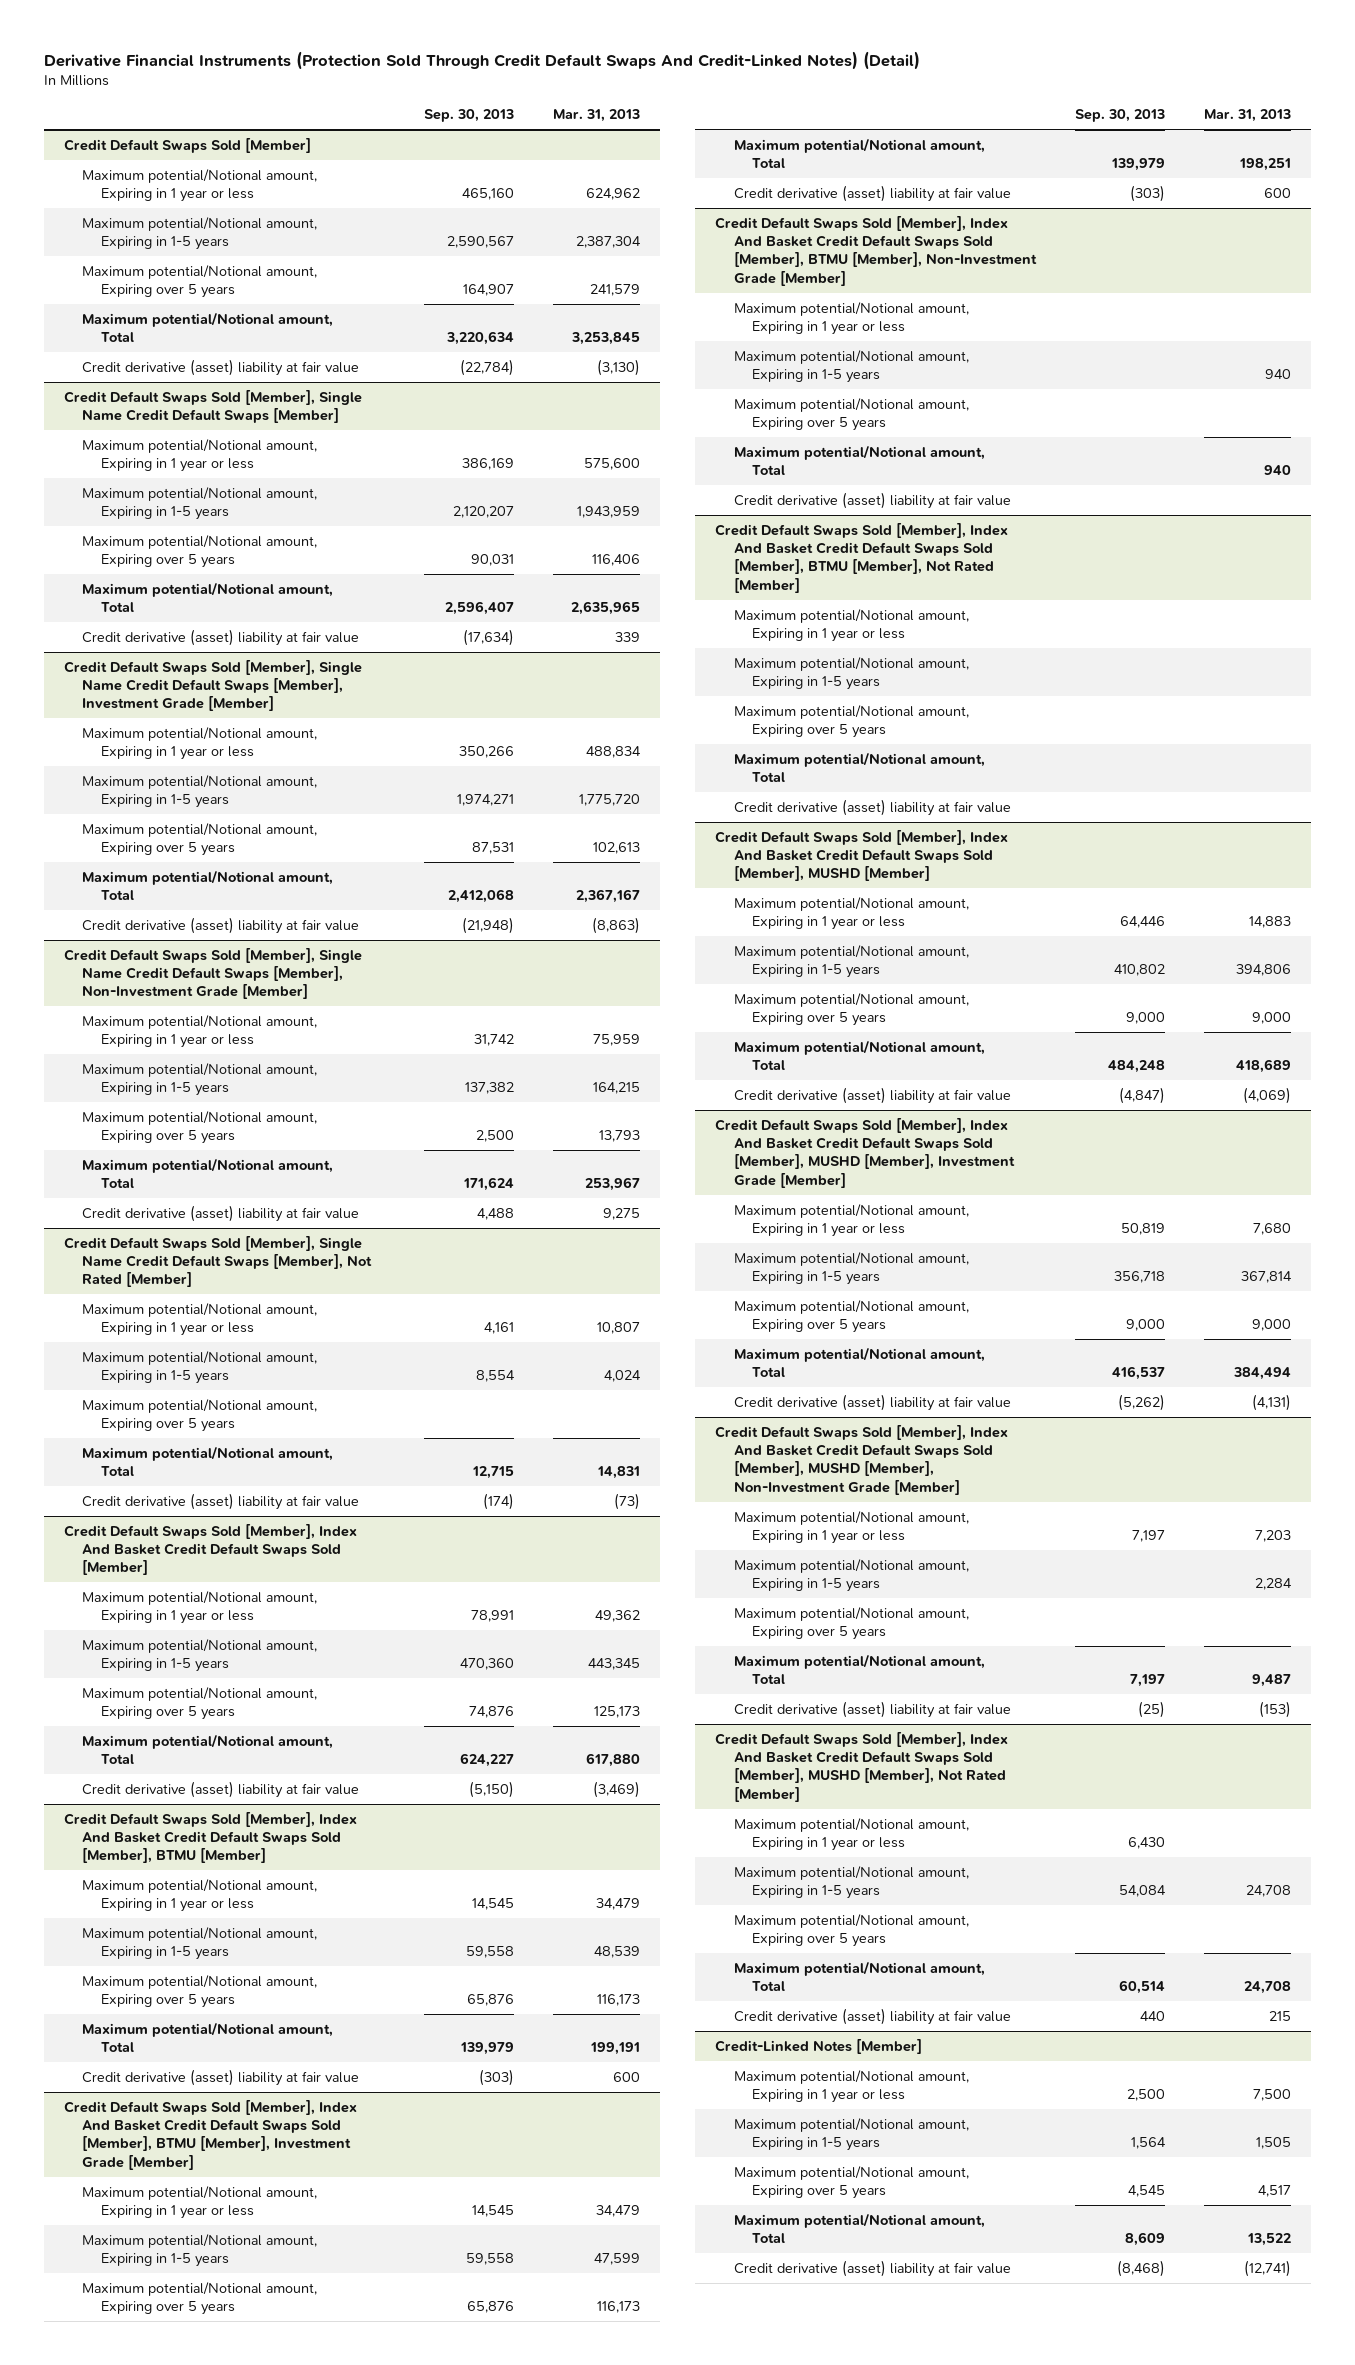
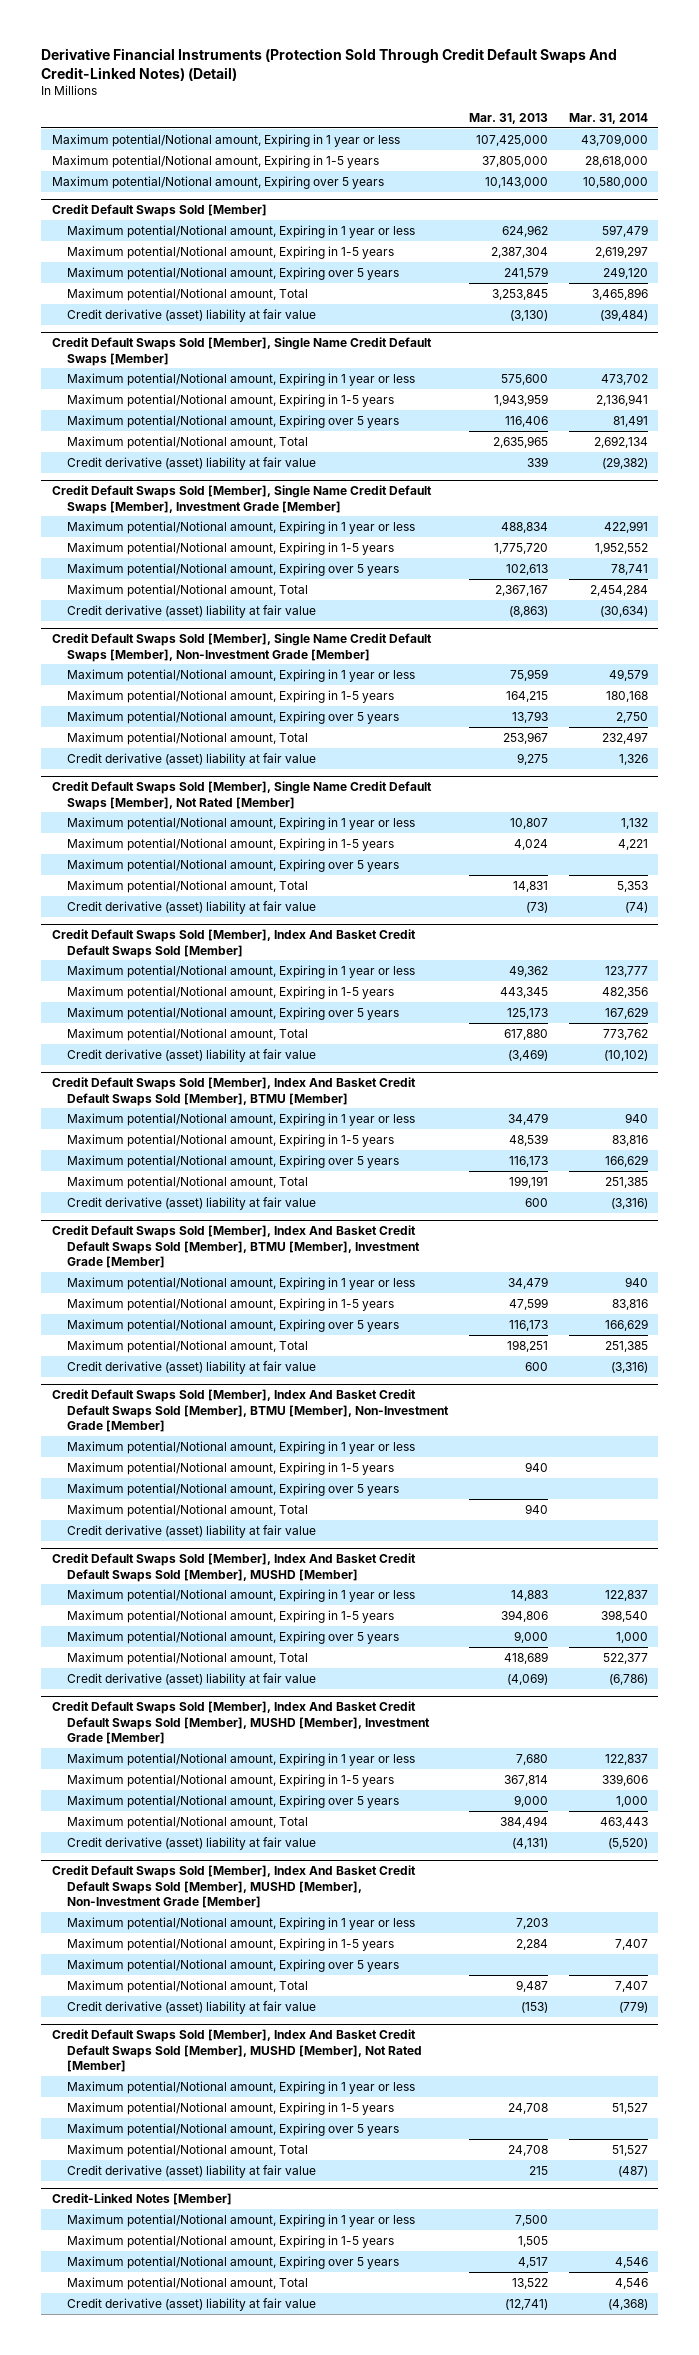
[423,109,514,123] Sep. 30, 2013 -> none
none -> [568,113,648,125] Mar. 31, 2014
none -> [51,133,400,147] Maximum potential/Notional amount, Expiring in 1 year or less
none -> [51,154,379,168] Maximum potential/Notional amount, Expiring in 1-5 years
none -> [51,175,384,189] Maximum potential/Notional amount, Expiring over 5 years
[714,522,1008,593] Credit Default Swaps Sold [Member], Index And Basket Credit Default Swaps Sold [Member], BTMU [Member], Not Rated [Member] -> none
[733,608,969,643] Maximum potential/Notional amount, Expiring in 1 year or less -> none
[733,656,969,691] Maximum potential/Notional amount, Expiring in 1-5 years -> none
[733,704,969,739] Maximum potential/Notional amount, Expiring over 5 years -> none
[733,751,985,783] Maximum potential/Notional amount, Total -> none
[733,798,1011,816] Credit derivative (asset) liability at fair value -> none

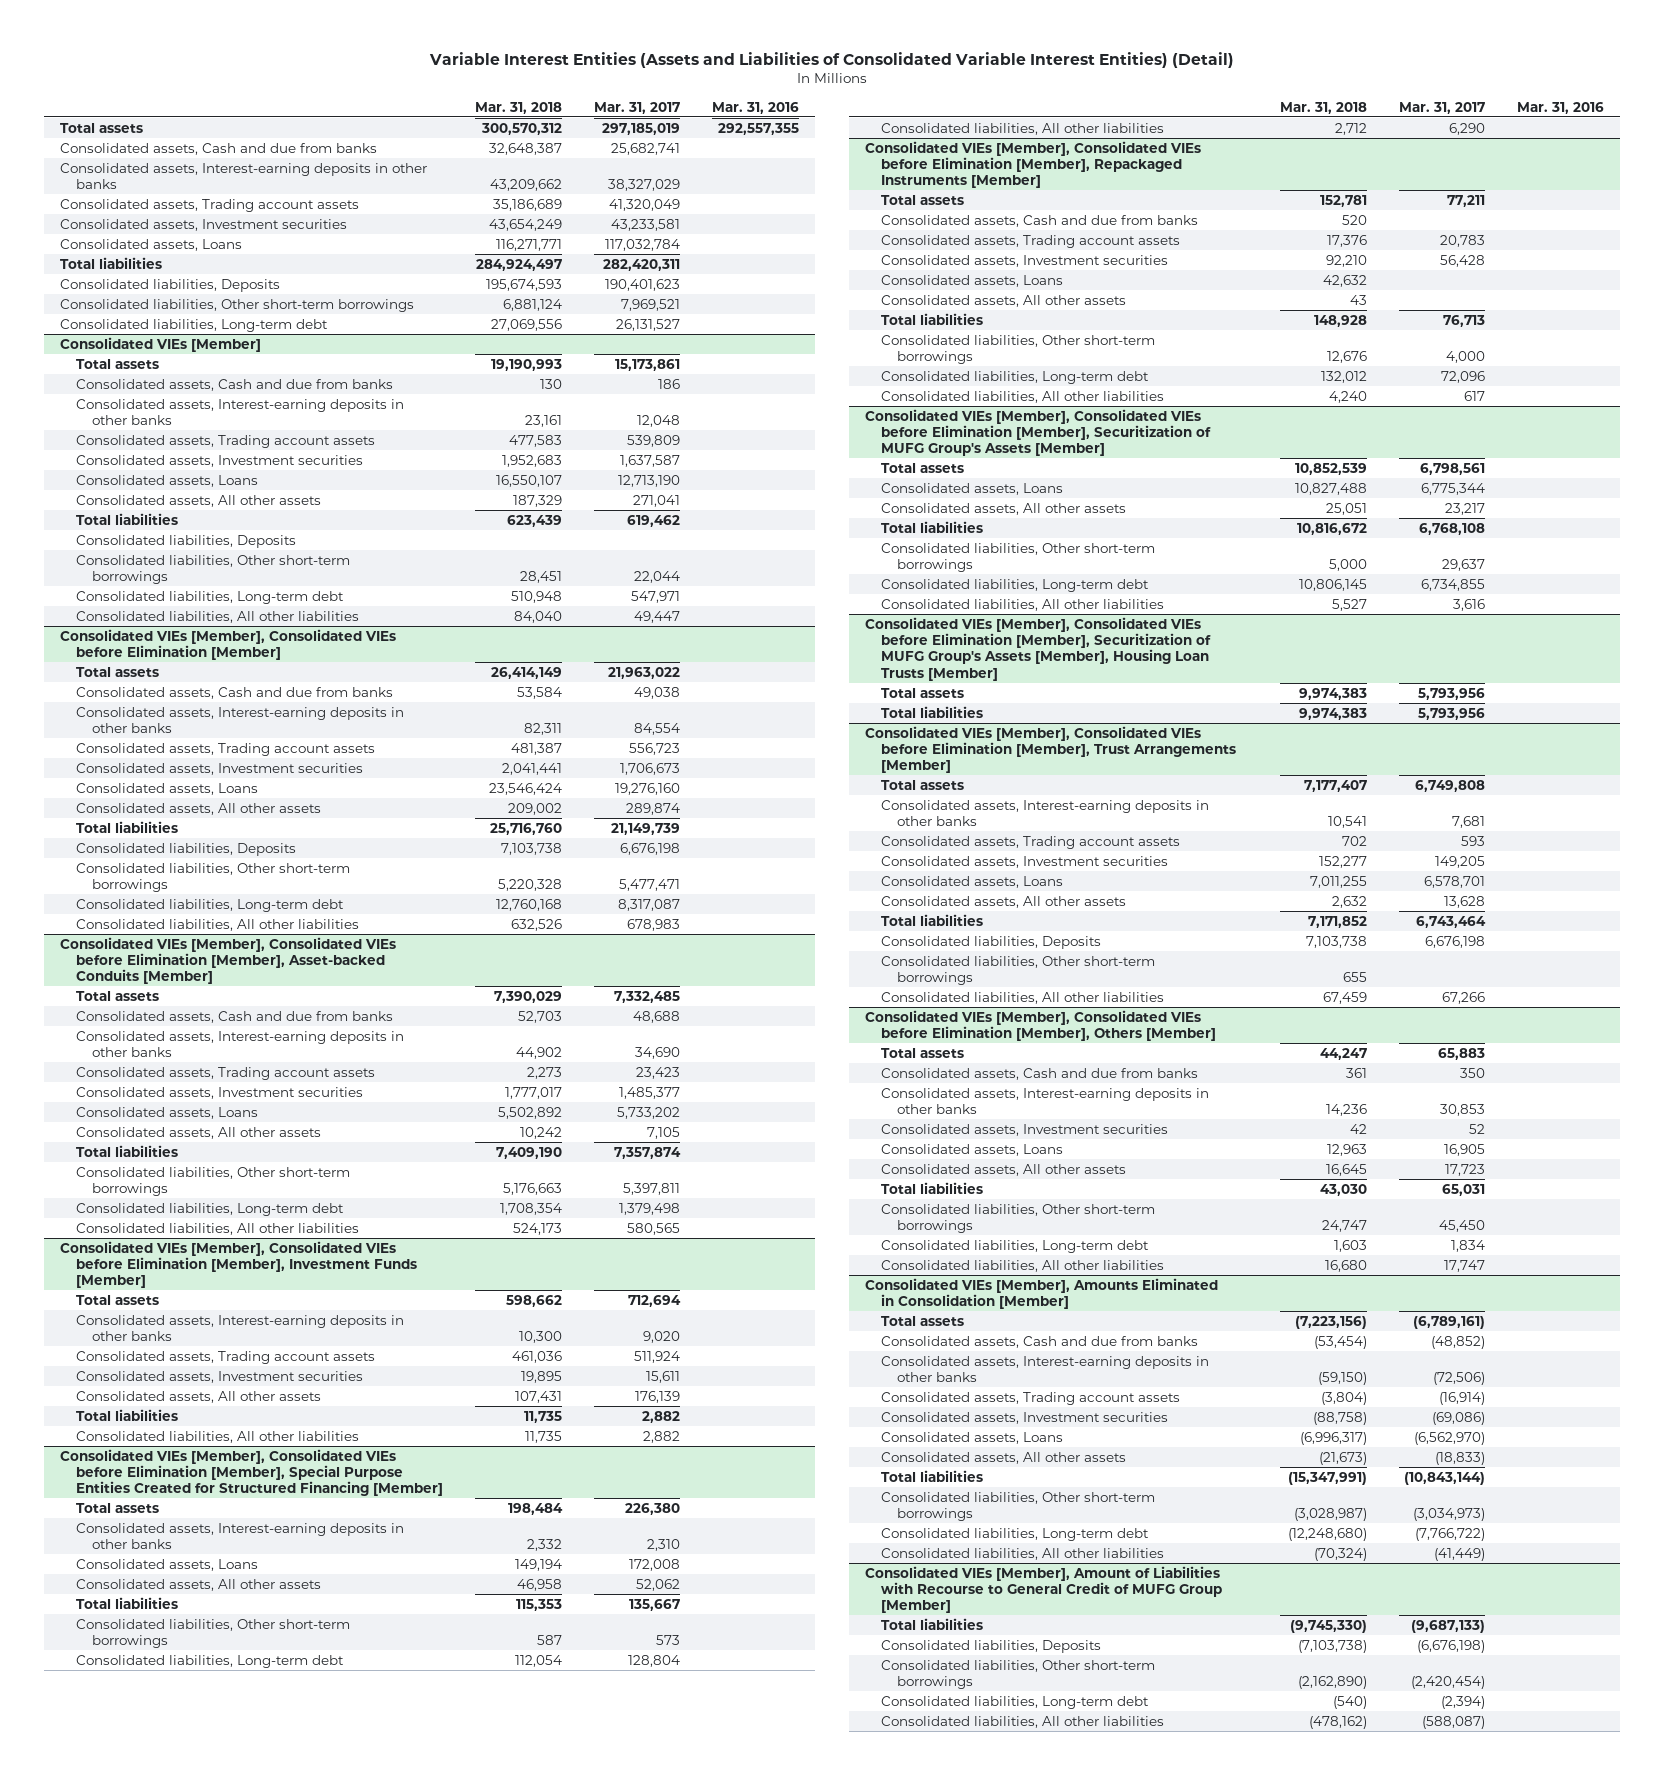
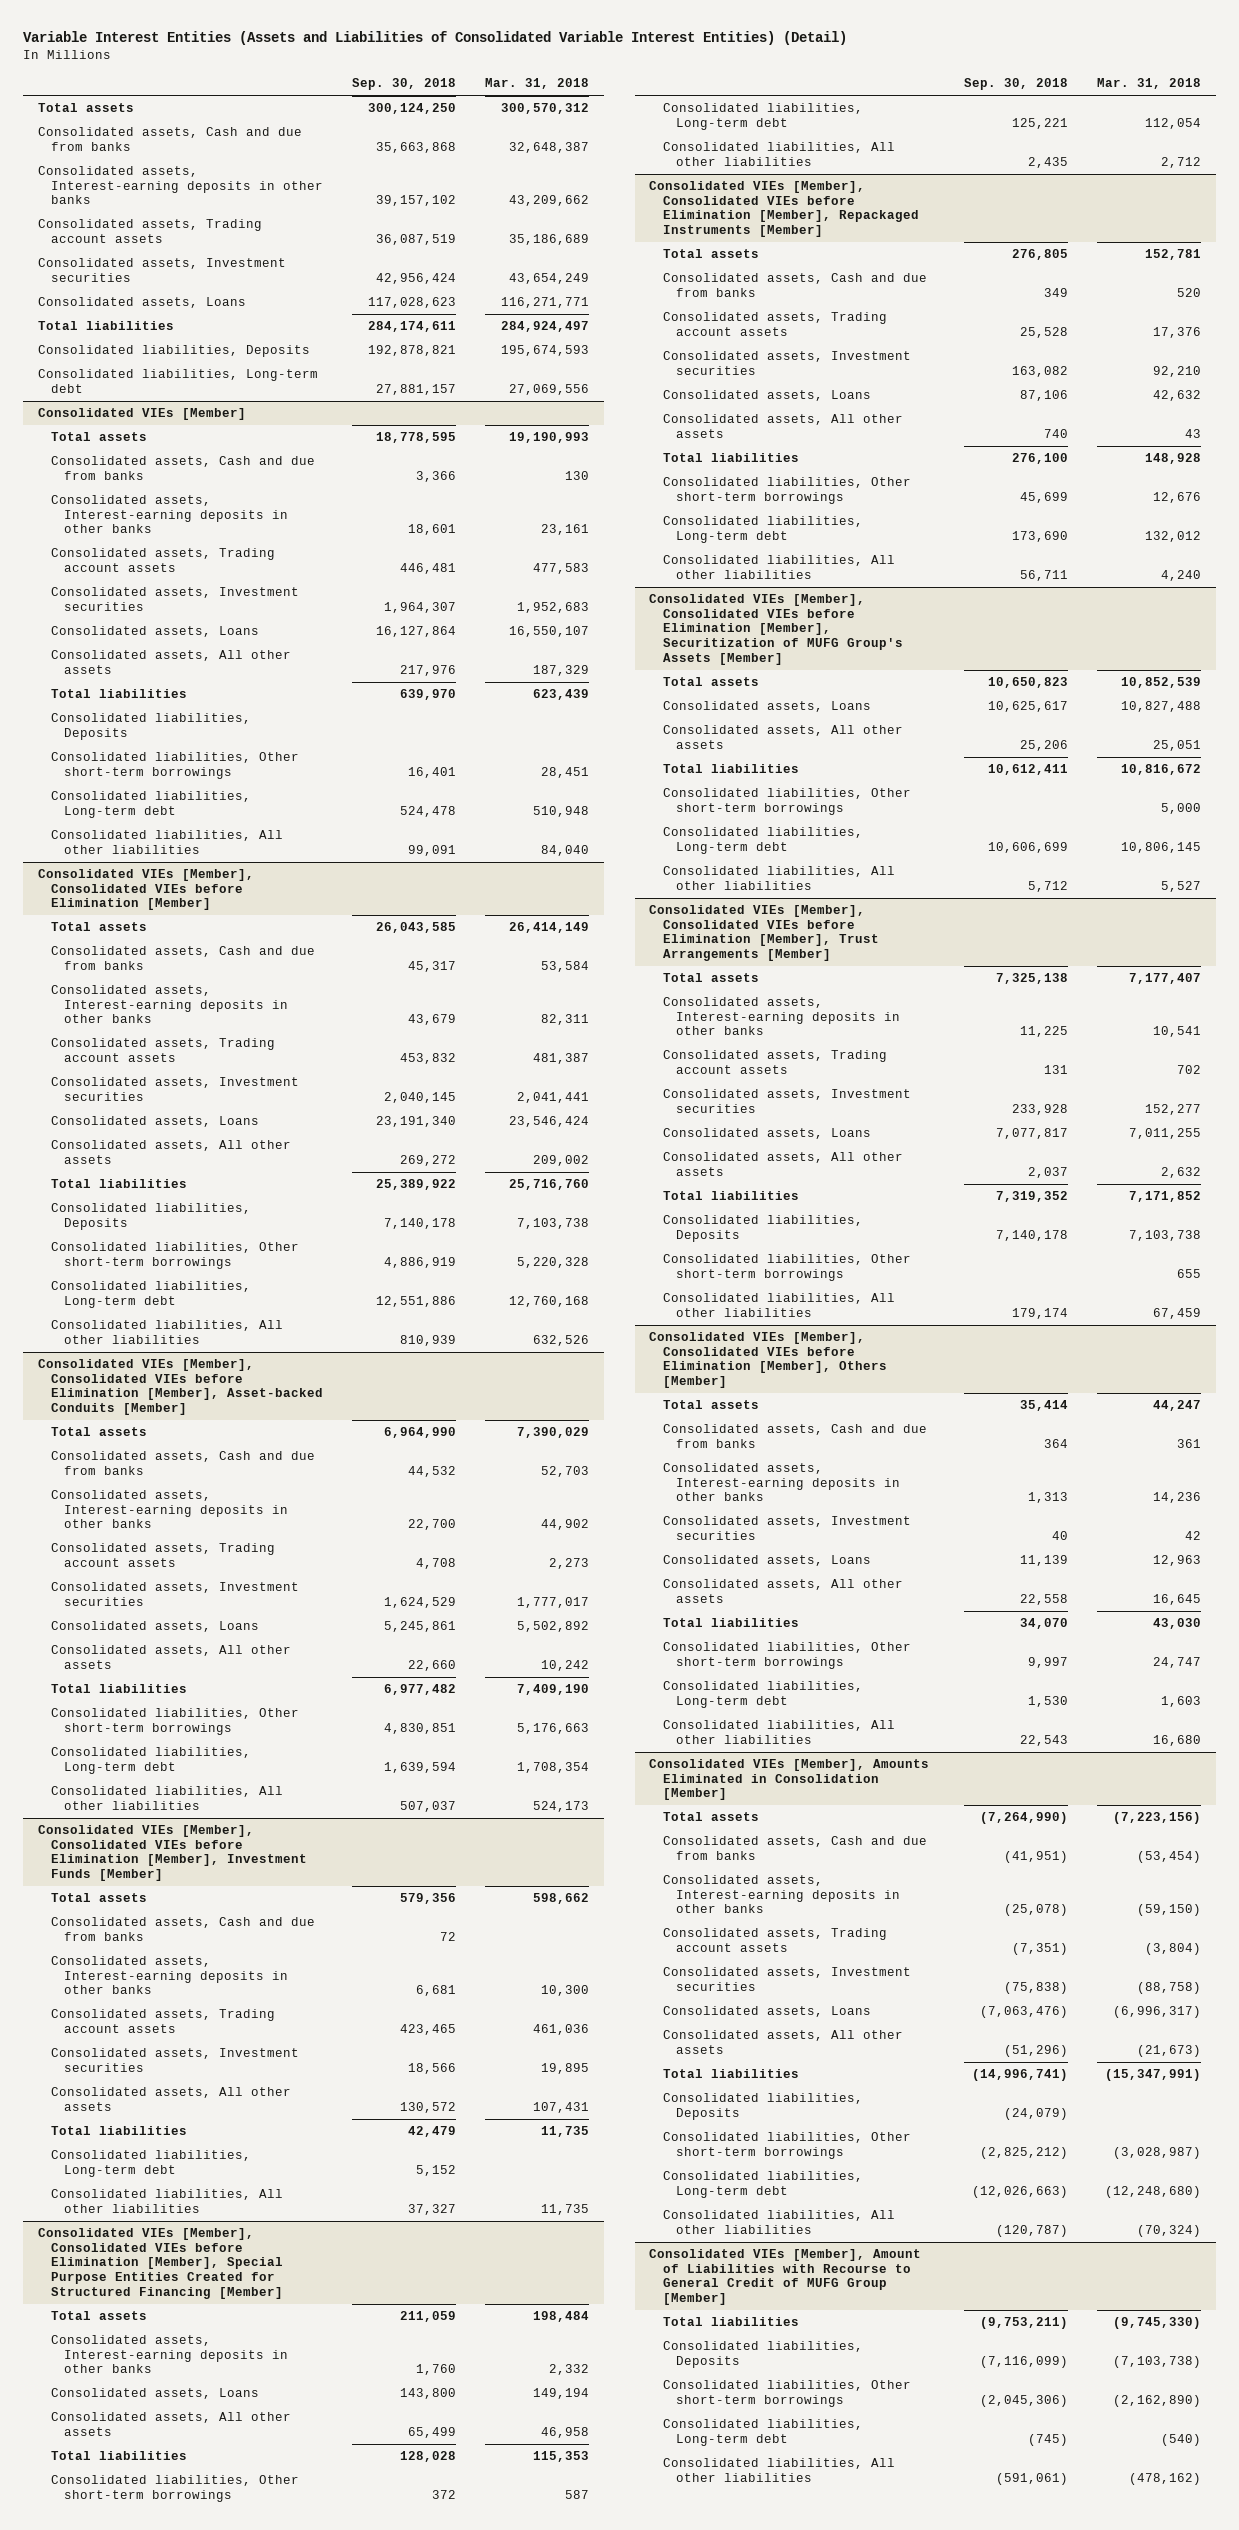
[593,101,680,114] Mar. 31, 2017 -> none
[711,101,799,114] Mar. 31, 2016 -> none
none -> [352,78,457,91] Sep. 30, 2018
[59,298,414,312] Consolidated liabilities, Other short-term borrowings -> none
none -> [51,1917,316,1941] Consolidated assets, Cash and due from banks
none -> [51,2150,252,2177] Consolidated liabilities, Long-term debt
[864,616,1212,681] Consolidated VIEs [Member], Consolidated VIEs before Elimination [Member], Securitization of MUFG Group's Assets [Member], Housing Loan Trusts [Member] -> none
[881,687,965,698] Total assets -> none
[881,705,984,718] Total liabilities -> none
none -> [662,2093,863,2120] Consolidated liabilities, Deposits

